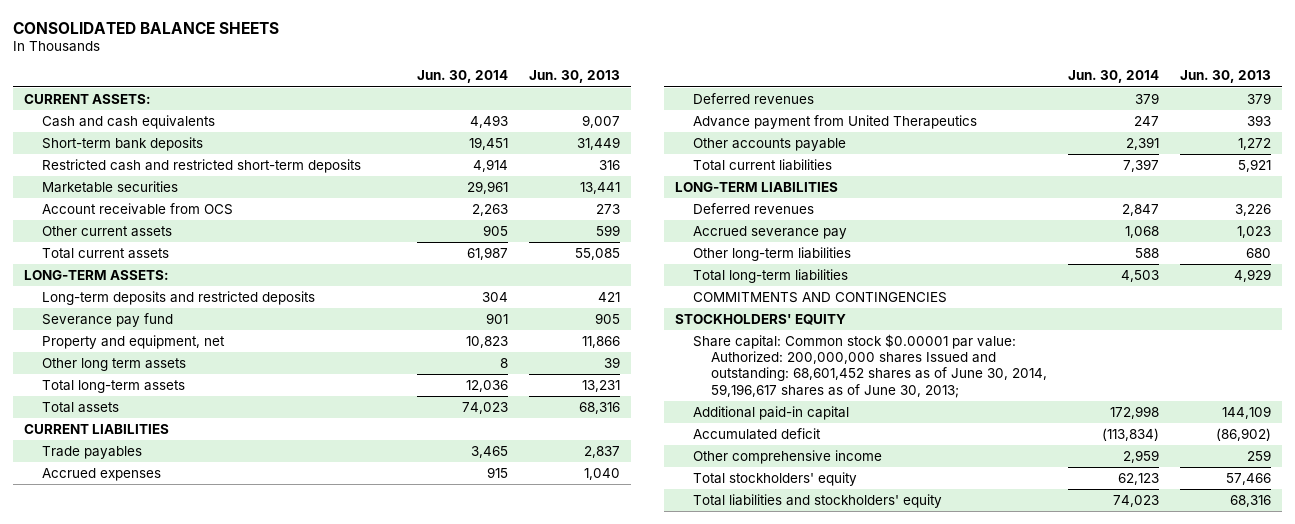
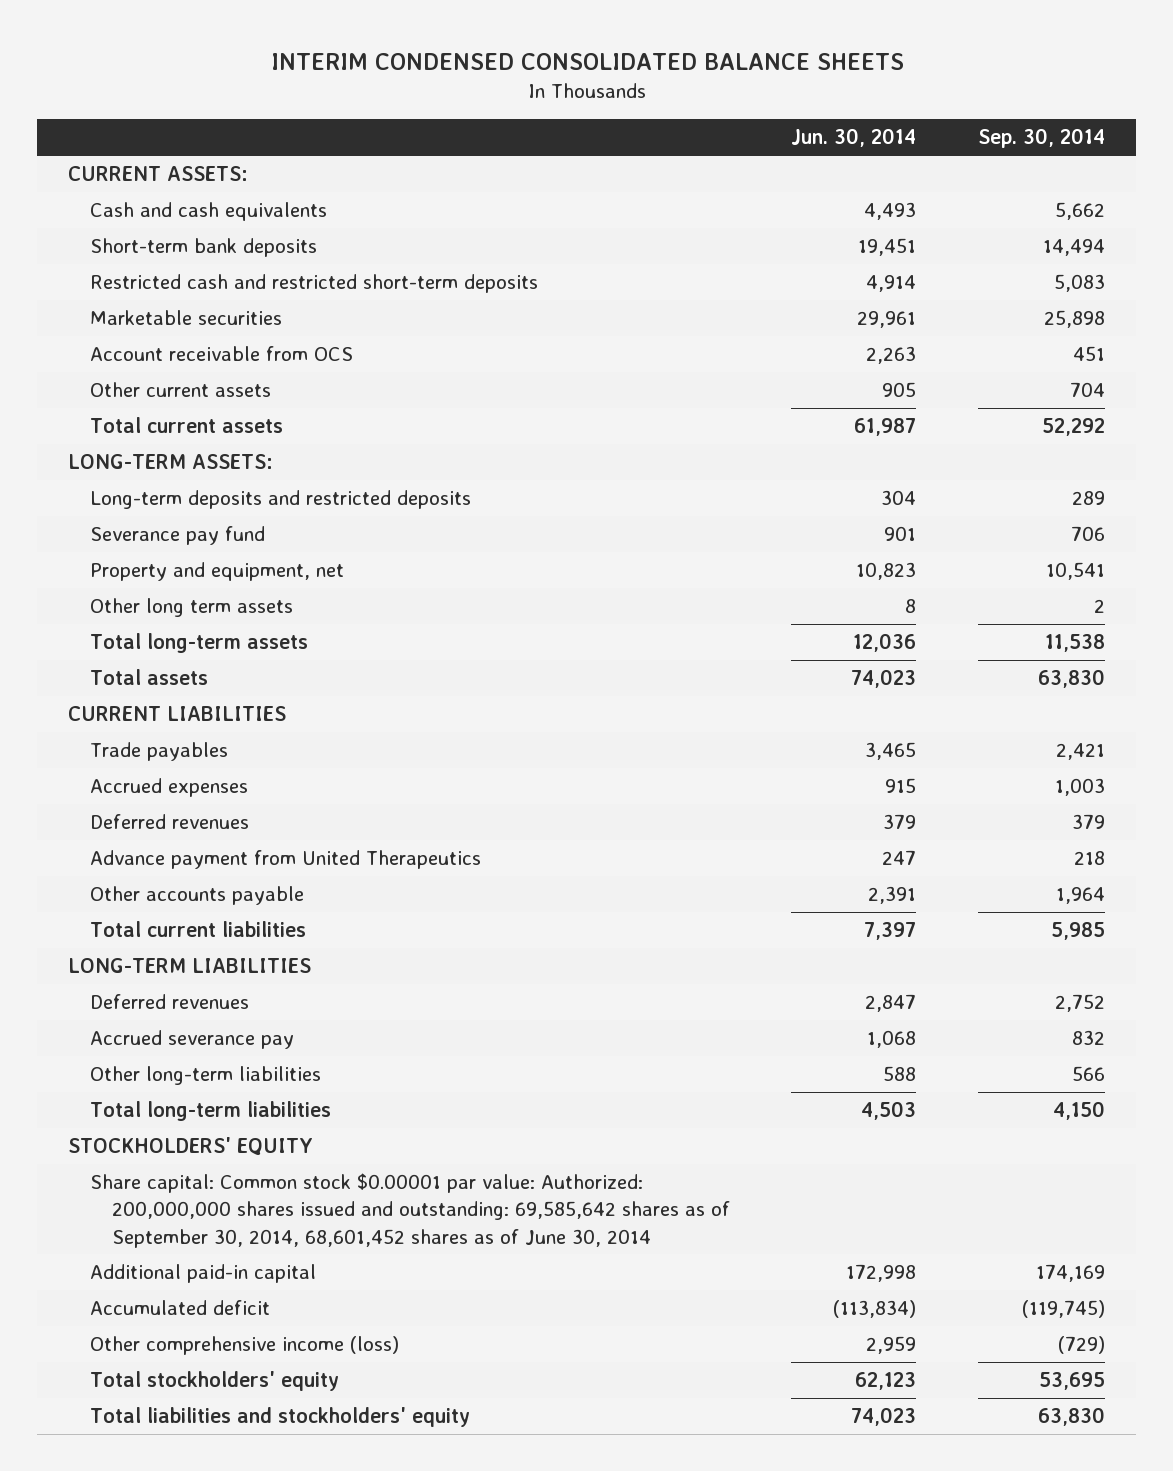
[12,21,279,34] CONSOLIDATED BALANCE SHEETS -> [270,52,904,70] INTERIM CONDENSED CONSOLIDATED BALANCE SHEETS
[529,70,621,84] Jun. 30, 2013 -> none
none -> [978,128,1106,149] Sep. 30, 2014
[692,291,947,303] COMMITMENTS AND CONTINGENCIES -> none
[692,333,1047,398] Share capital: Common stock $0.00001 par value: Authorized: 200,000,000 shares Issued and outstanding: 68,601,452 shares as of June 30, 2014, 59,196,617 shares as of June 30, 2013; -> [89,1173,730,1248] Share capital: Common stock $0.00001 par value: Authorized: 200,000,000 shares issued and outstanding: 69,585,642 shares as of September 30, 2014, 68,601,452 shares as of June 30, 2014
[692,449,882,464] Other comprehensive income -> [89,1336,399,1356] Other comprehensive income (loss)

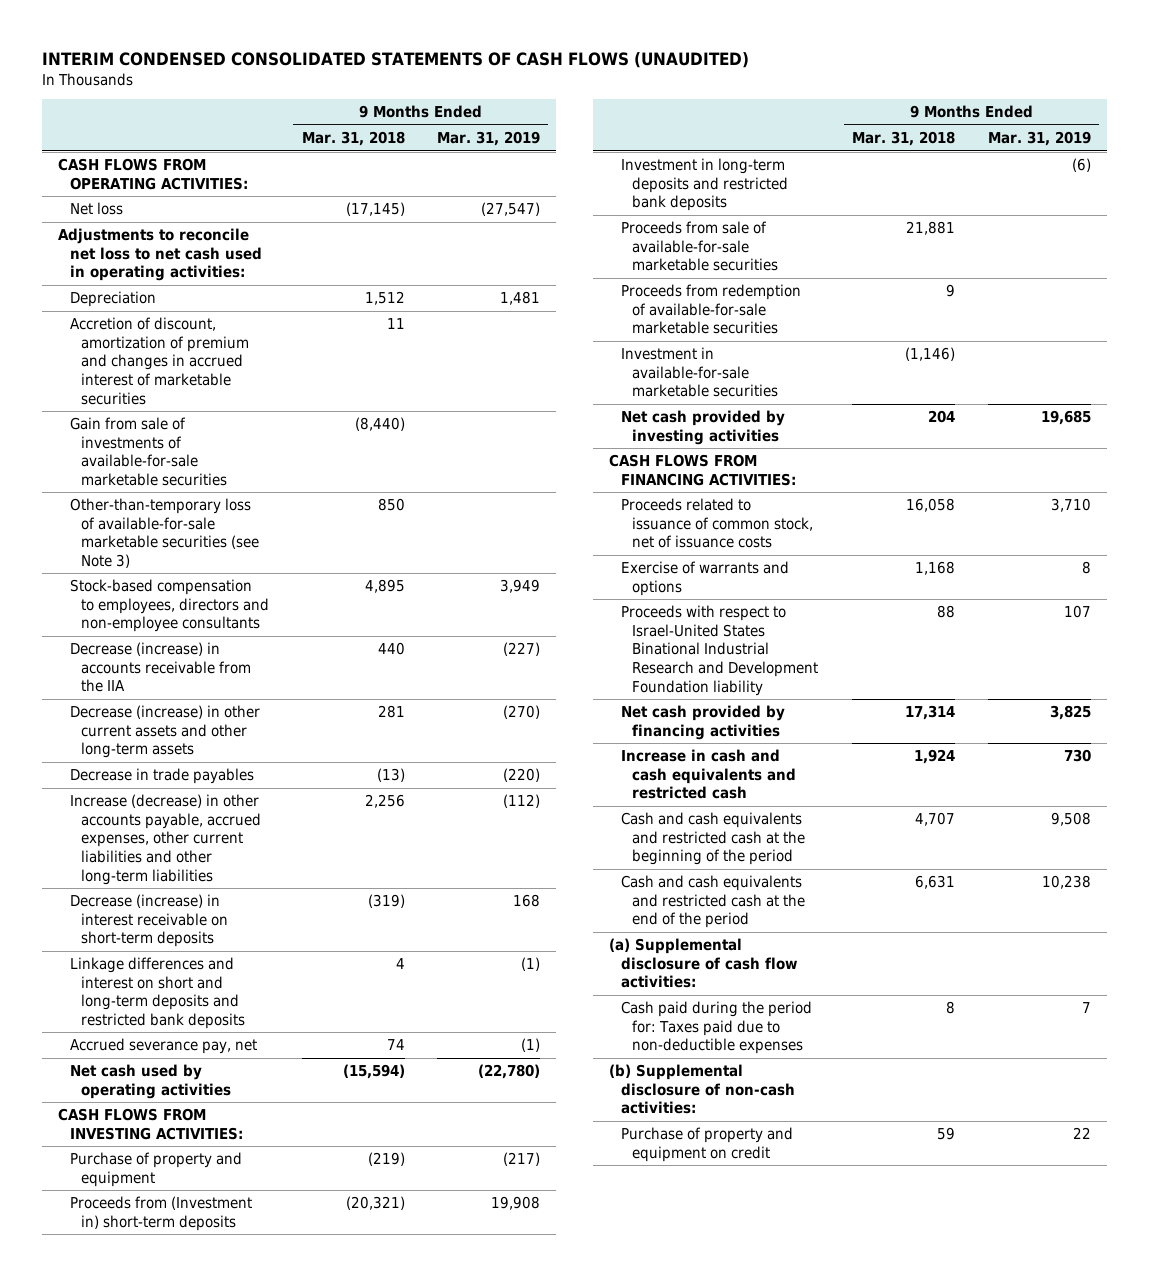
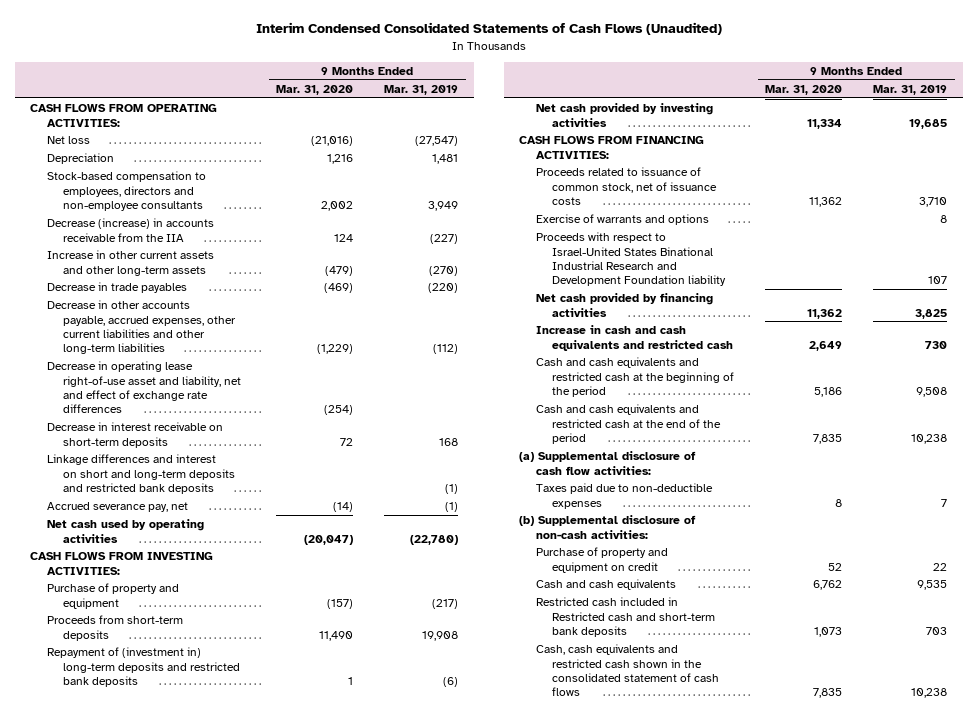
[41,51,749,68] INTERIM CONDENSED CONSOLIDATED STATEMENTS OF CASH FLOWS (UNAUDITED) -> [255,22,722,36] Interim Condensed Consolidated Statements of Cash Flows (Unaudited)
[301,131,405,147] Mar. 31, 2018 -> none
none -> [276,85,354,96] Mar. 31, 2020
[58,228,262,282] Adjustments to reconcile net loss to net cash used in operating activities: -> none
[69,317,250,405] Accretion of discount, amortization of premium and changes in accrued interest of marketable securities -> none
[69,417,228,486] Gain from sale of investments of available-for-sale marketable securities -> none
[69,498,260,568] Other-than-temporary loss of available-for-sale marketable securities (see Note 3) -> none
[69,705,260,759] Decrease (increase) in other current assets and other long-term assets -> [46,250,214,276] Increase in other current assets and other long-term assets
[69,794,262,885] Increase (decrease) in other accounts payable, accrued expenses, other current liabilities and other long-term liabilities -> [46,300,237,355] Decrease in other accounts payable, accrued expenses, other current liabilities and other long-term liabilities
none -> [46,361,242,414] Decrease in operating lease right-of-use asset and liability, net and effect of exchange rate differences
[69,894,229,948] Decrease (increase) in interest receivable on short-term deposits -> [46,422,223,448] Decrease in interest receivable on short-term deposits
[620,221,778,272] Proceeds from sale of available-for-sale marketable securities -> none
[620,284,801,335] Proceeds from redemption of available-for-sale marketable securities -> none
[620,347,778,398] Investment in available-for-sale marketable securities -> none
[69,1196,252,1231] Proceeds from (Investment in) short-term deposits -> [46,615,183,641] Proceeds from short-term deposits
[620,158,788,212] Investment in long-term deposits and restricted bank deposits -> [46,647,241,687] Repayment of (investment in) long-term deposits and restricted bank deposits
[620,1001,812,1055] Cash paid during the period for: Taxes paid due to non-deductible expenses -> [535,483,713,509] Taxes paid due to non-deductible expenses
none -> [535,579,676,591] Cash and cash equivalents
none -> [535,597,716,637] Restricted cash included in Restricted cash and short-term bank deposits
none -> [535,644,720,697] Cash, cash equivalents and restricted cash shown in the consolidated statement of cash flows

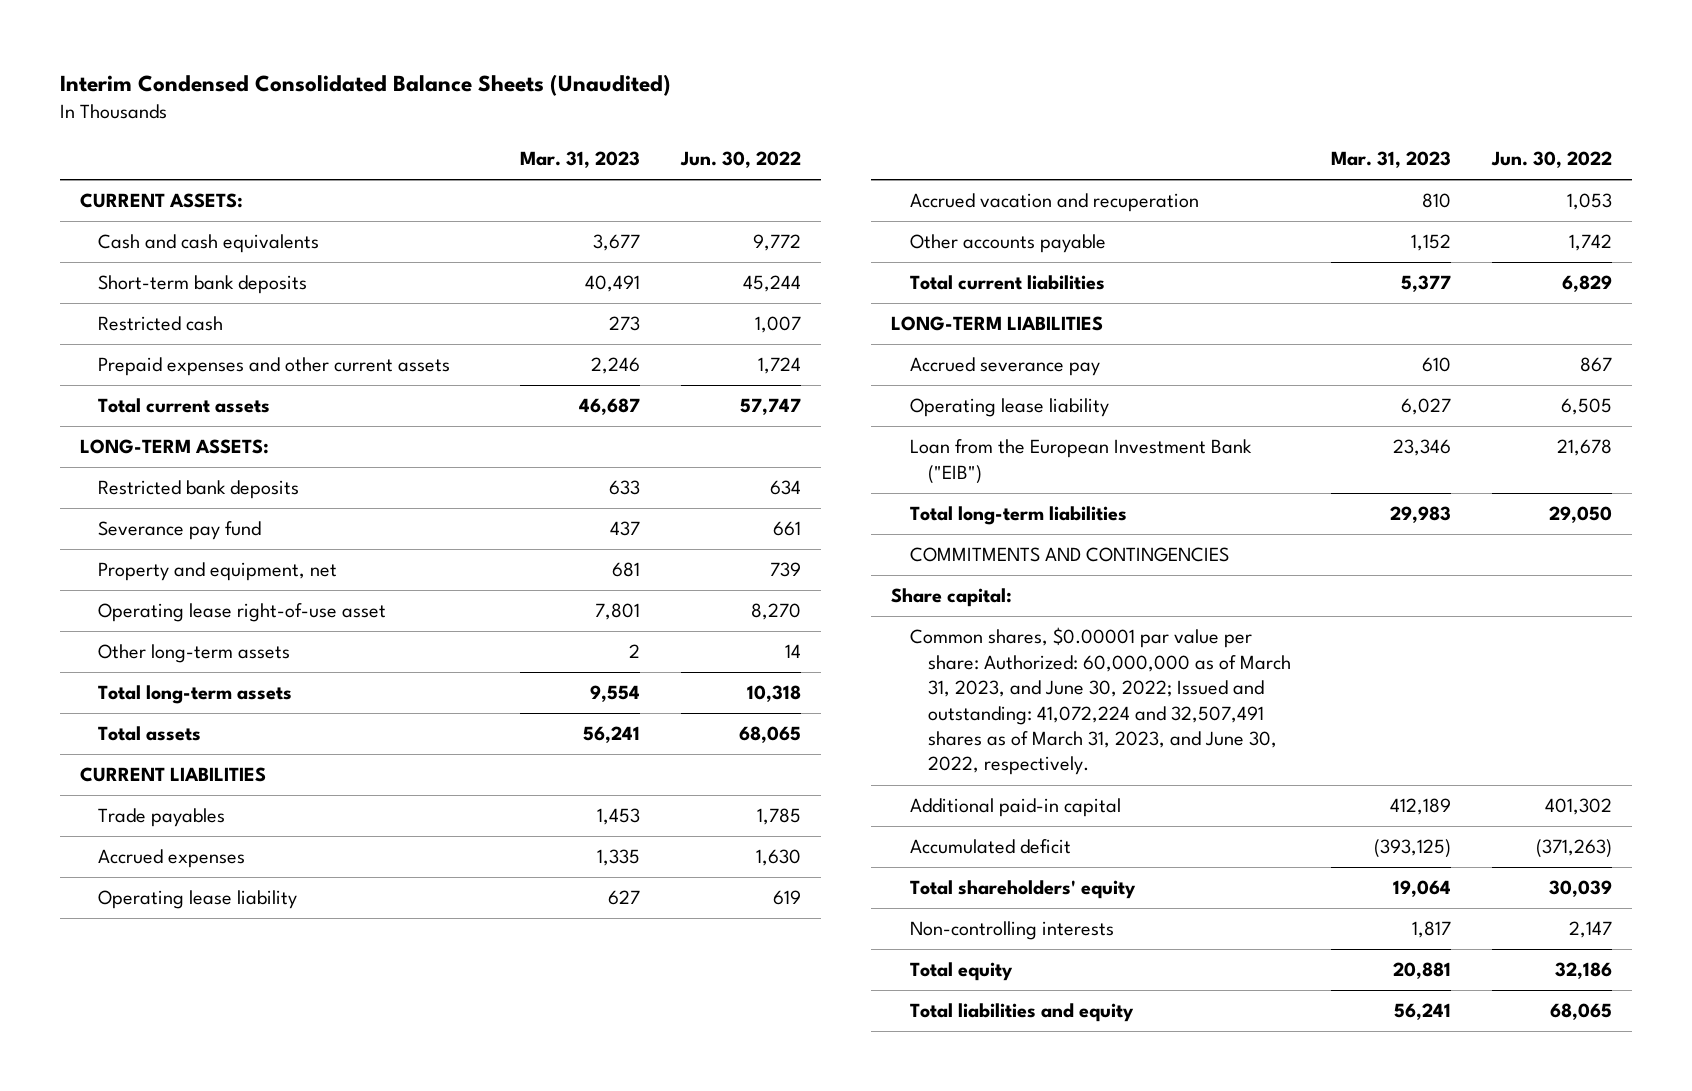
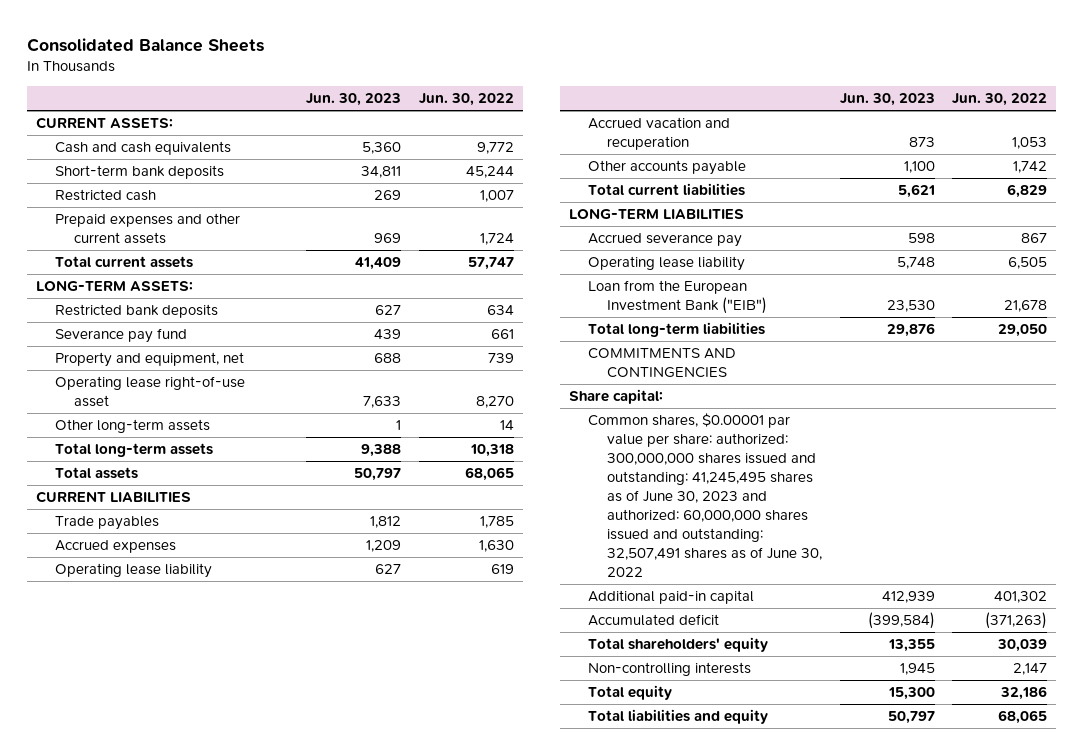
[59,73,671,96] Interim Condensed Consolidated Balance Sheets (Unaudited) -> [27,37,265,52] Consolidated Balance Sheets
[520,151,641,169] Mar. 31, 2023 -> none
none -> [306,93,402,107] Jun. 30, 2023
[909,627,1291,776] Common shares, $0.00001 par value per share: Authorized: 60,000,000 as of March 31, 2023, and June 30, 2022; Issued and outstanding: 41,072,224 and 32,507,491 shares as of March 31, 2023, and June 30, 2022, respectively. -> [588,413,822,578] Common shares, $0.00001 par value per share: authorized: 300,000,000 shares issued and outstanding: 41,245,495 shares as of June 30, 2023 and authorized: 60,000,000 shares issued and outstanding: 32,507,491 shares as of June 30, 2022

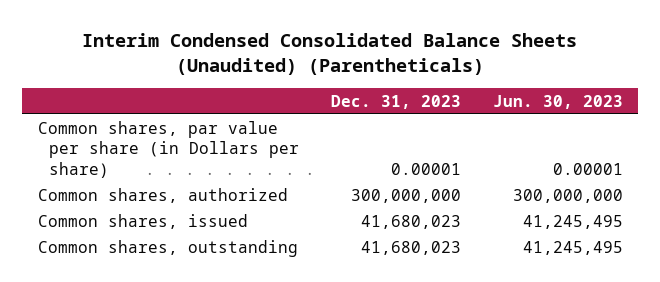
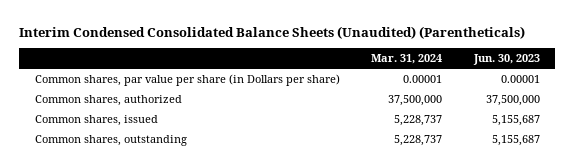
[331,94,462,109] Dec. 31, 2023 -> none
none -> [371,54,443,65] Mar. 31, 2024
[512,188,623,203] 300,000,000 -> [485,95,540,107] 37,500,000
[522,214,623,229] 41,245,495 -> [491,115,540,127] 5,155,687
[522,240,623,255] 41,245,495 -> [491,135,540,147] 5,155,687

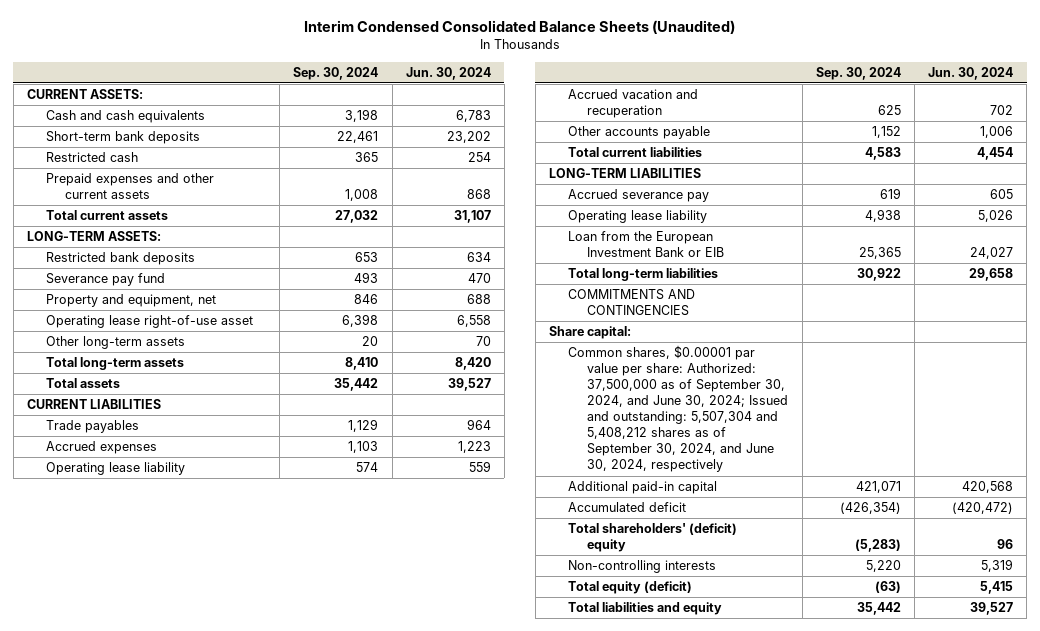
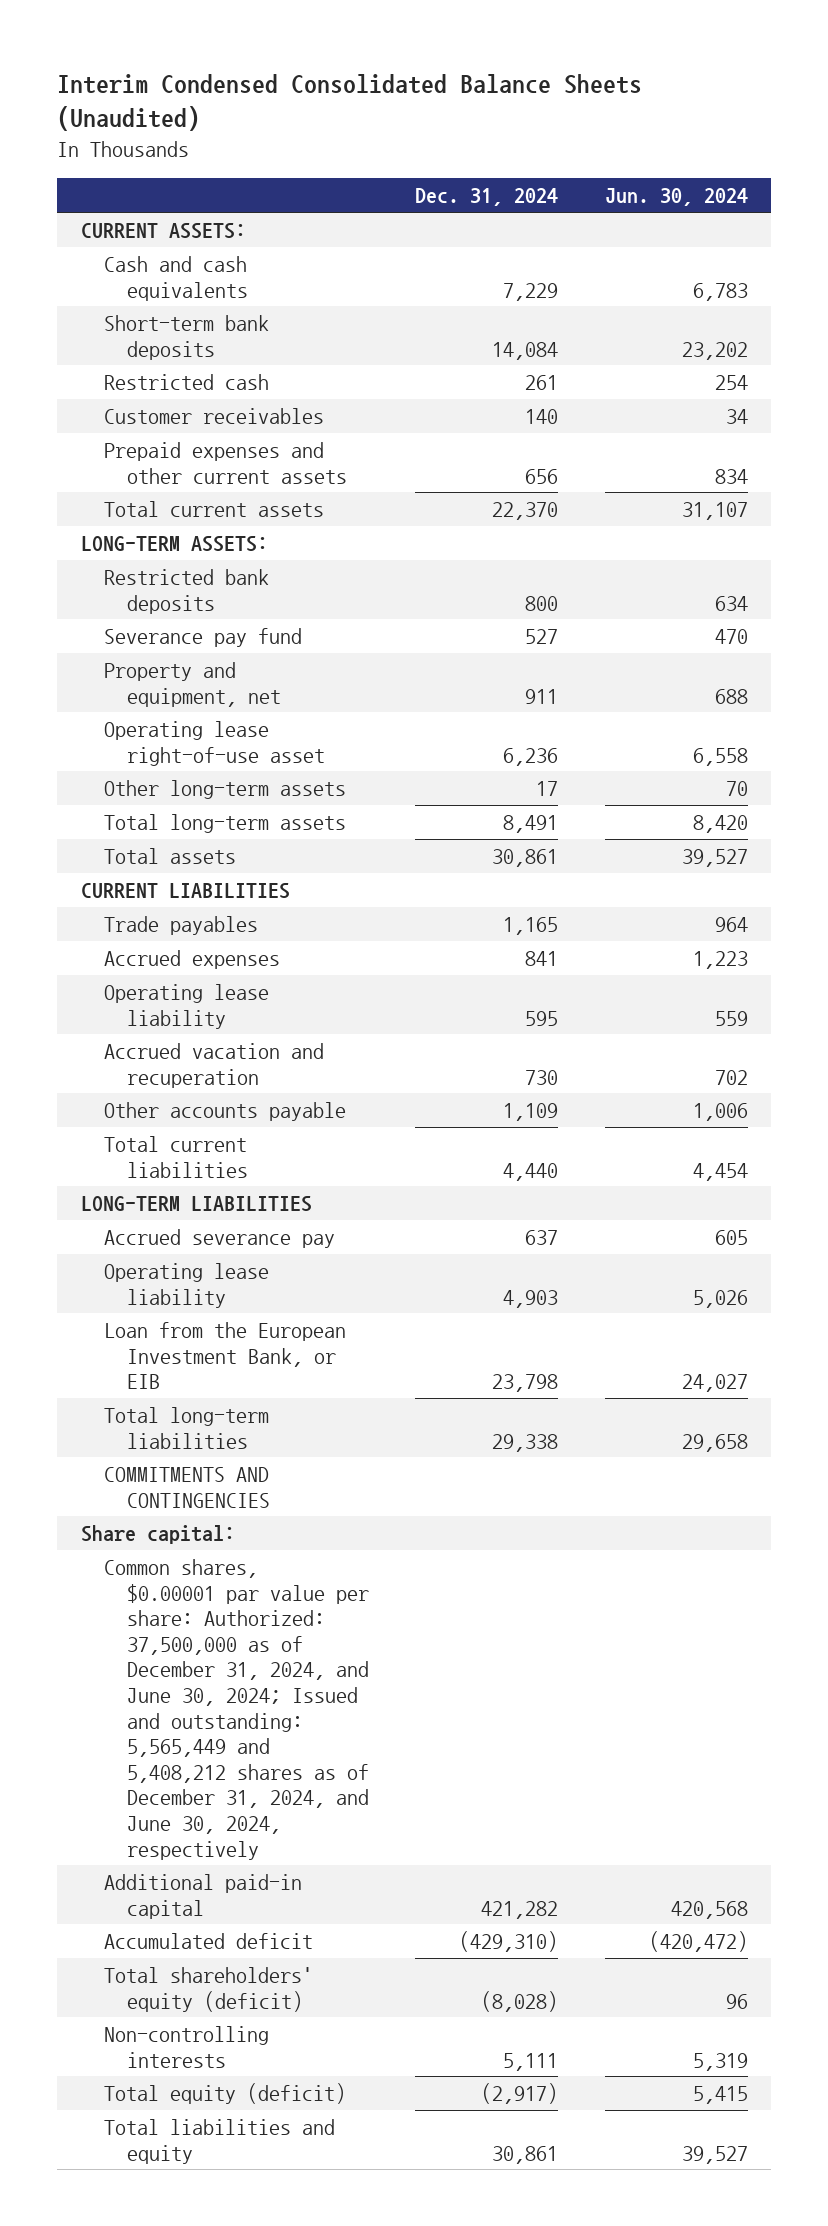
[293,66,379,80] Sep. 30, 2024 -> none
none -> [415,188,559,207] Dec. 31, 2024
none -> [103,408,324,425] Customer receivables
[466,189,491,200] 868 -> [714,468,748,484] 834
[568,231,725,258] Loan from the European Investment Bank or EIB -> [103,1322,346,1390] Loan from the European Investment Bank, or EIB
[568,345,789,473] Common shares, $0.00001 par value per share: Authorized: 37,500,000 as of September 30, 2024, and June 30, 2024; Issued and outstanding: 5,507,304 and 5,408,212 shares as of September 30, 2024, and June 30, 2024, respectively -> [103,1559,369,1860] Common shares, $0.00001 par value per share: Authorized: 37,500,000 as of December 31, 2024, and June 30, 2024; Issued and outstanding: 5,565,449 and 5,408,212 shares as of December 31, 2024, and June 30, 2024, respectively
[568,523,738,553] Total shareholders' (deficit) equity -> [103,1967,313,2012] Total shareholders' equity (deficit)

